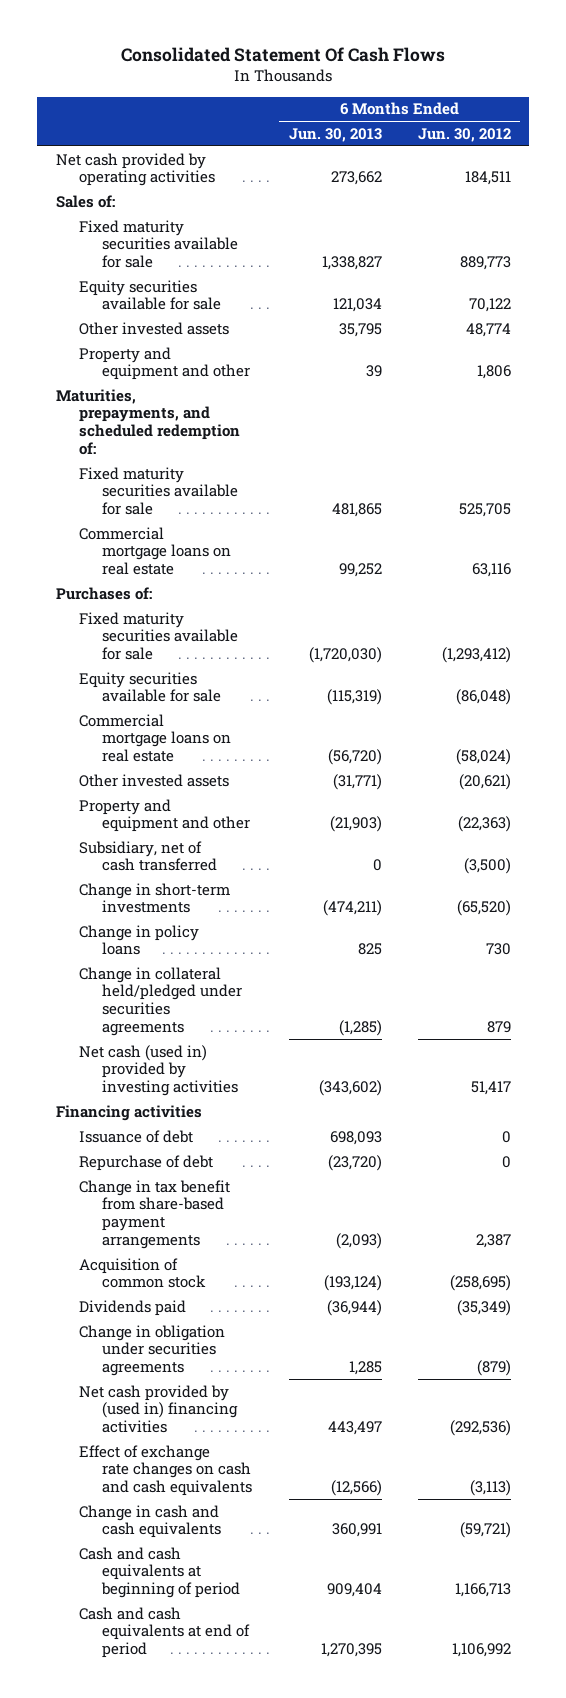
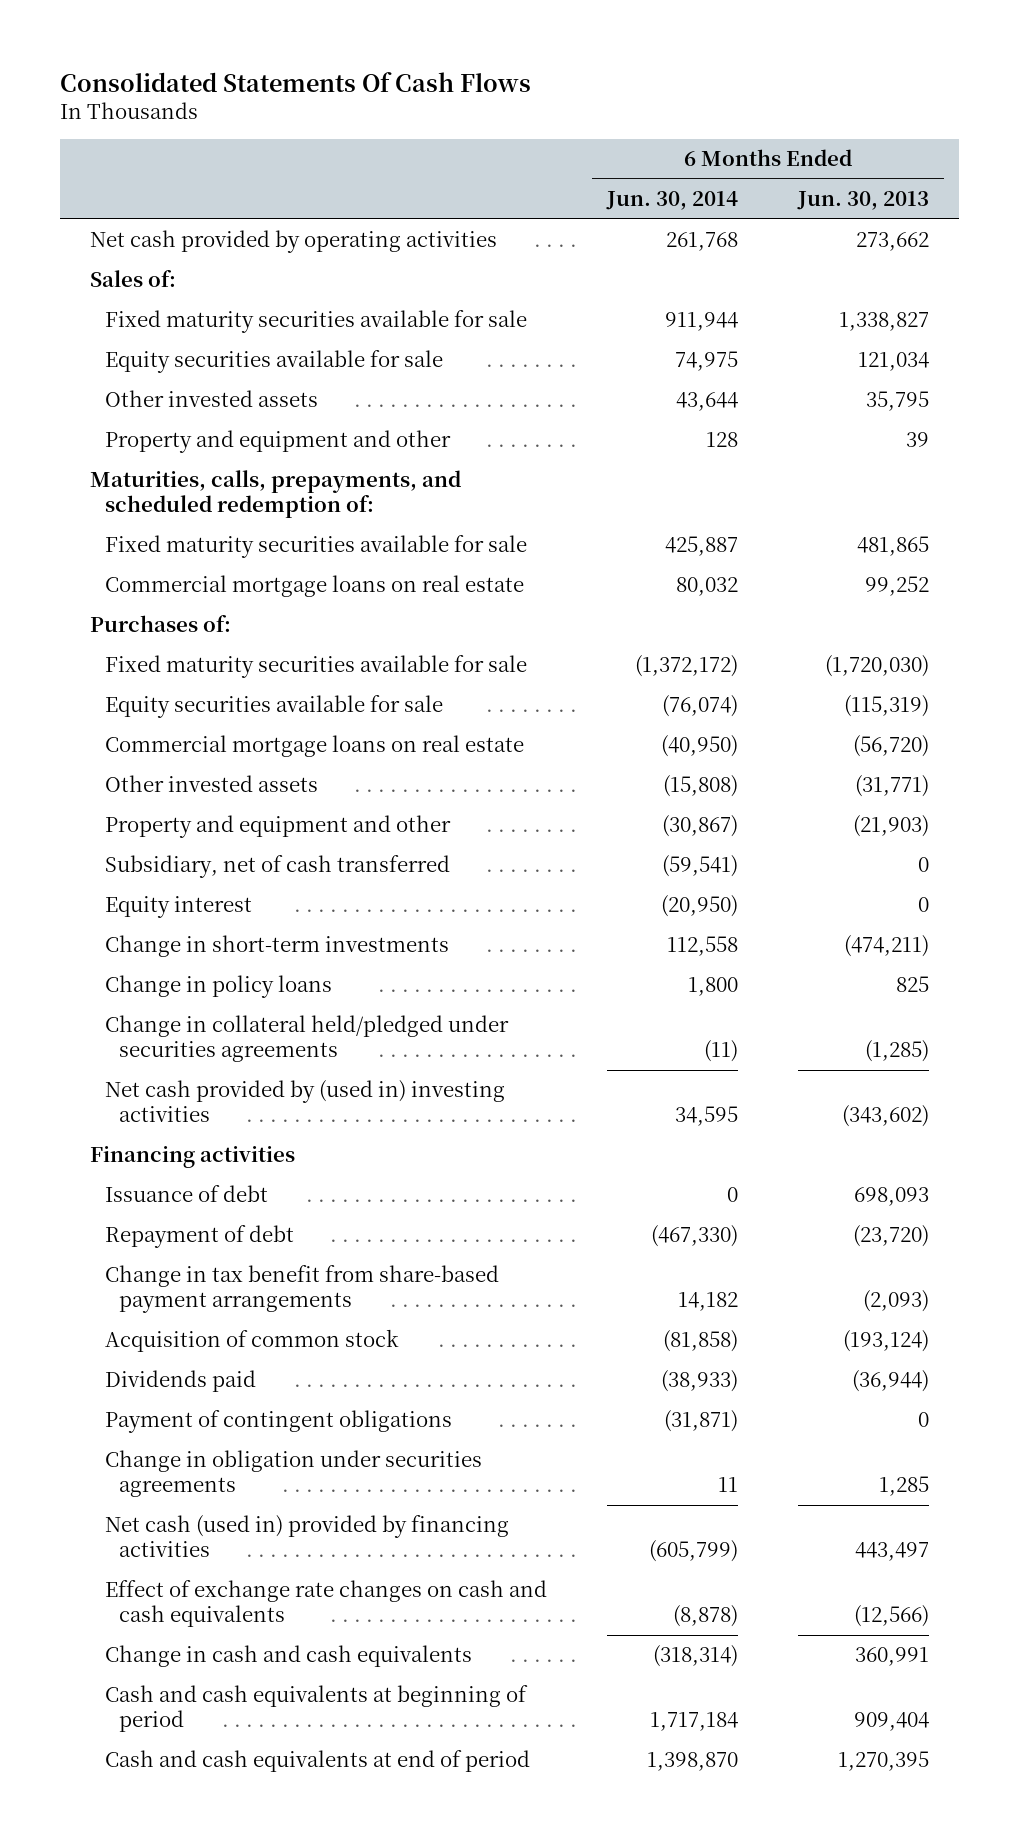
[121,46,446,62] Consolidated Statement Of Cash Flows -> [60,71,532,92] Consolidated Statements Of Cash Flows
[417,128,511,143] Jun. 30, 2012 -> none
none -> [605,191,738,211] Jun. 30, 2014
[55,388,240,455] Maturities, prepayments, and scheduled redemption of: -> [90,470,462,519] Maturities, calls, prepayments, and scheduled redemption of:
none -> [104,896,252,919] Equity interest
[78,1044,239,1097] Net cash (used in) provided by investing activities -> [104,1080,505,1123] Net cash provided by (used in) investing activities
[78,1154,213,1171] Repurchase of debt -> [104,1225,294,1249] Repayment of debt
none -> [104,1410,452,1434] Payment of contingent obligations
[78,1384,239,1434] Net cash provided by (used in) financing activities -> [104,1515,509,1558] Net cash (used in) provided by financing activities

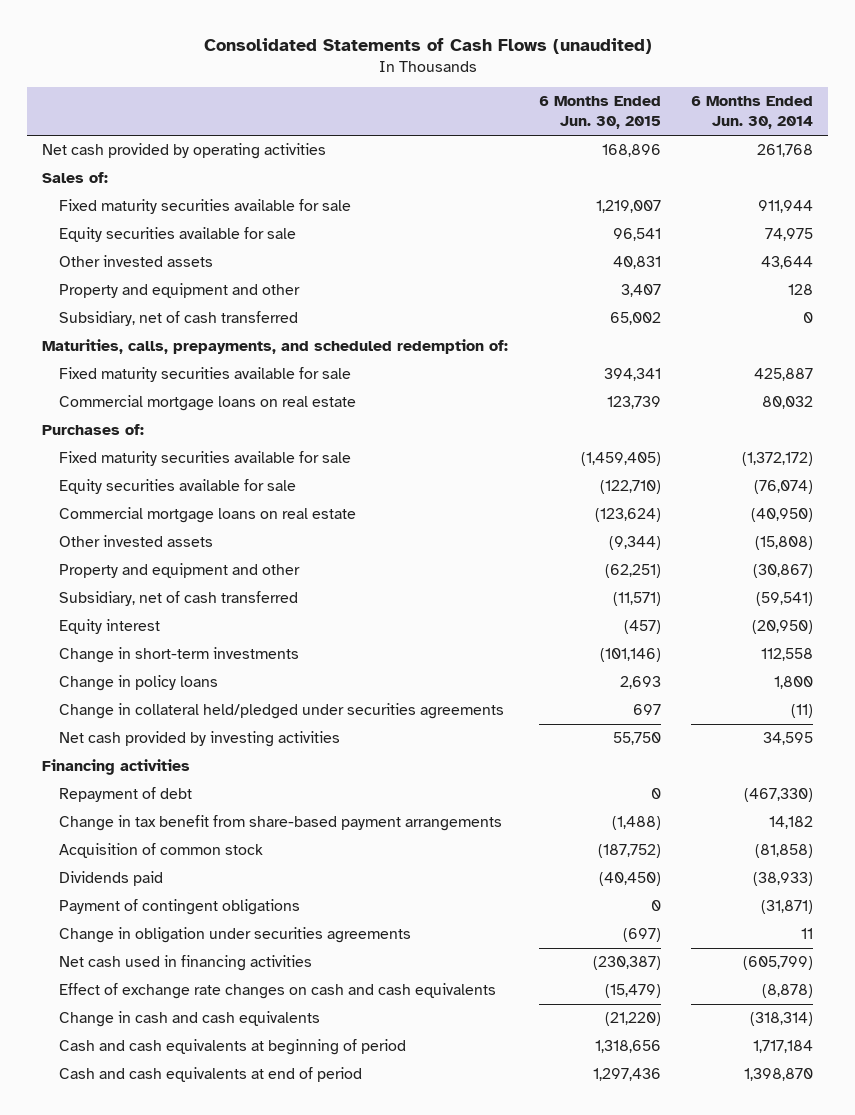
[60,71,532,92] Consolidated Statements Of Cash Flows -> [203,37,652,54] Consolidated Statements of Cash Flows (unaudited)
[796,191,929,211] Jun. 30, 2013 -> none
none -> [538,96,661,130] 6 Months Ended Jun. 30, 2015
none -> [59,311,299,327] Subsidiary, net of cash transferred
[104,1080,505,1123] Net cash provided by (used in) investing activities -> [59,731,341,748] Net cash provided by investing activities
[104,1185,268,1203] Issuance of debt -> none
[104,1515,509,1558] Net cash (used in) provided by financing activities -> [59,955,313,972] Net cash used in financing activities

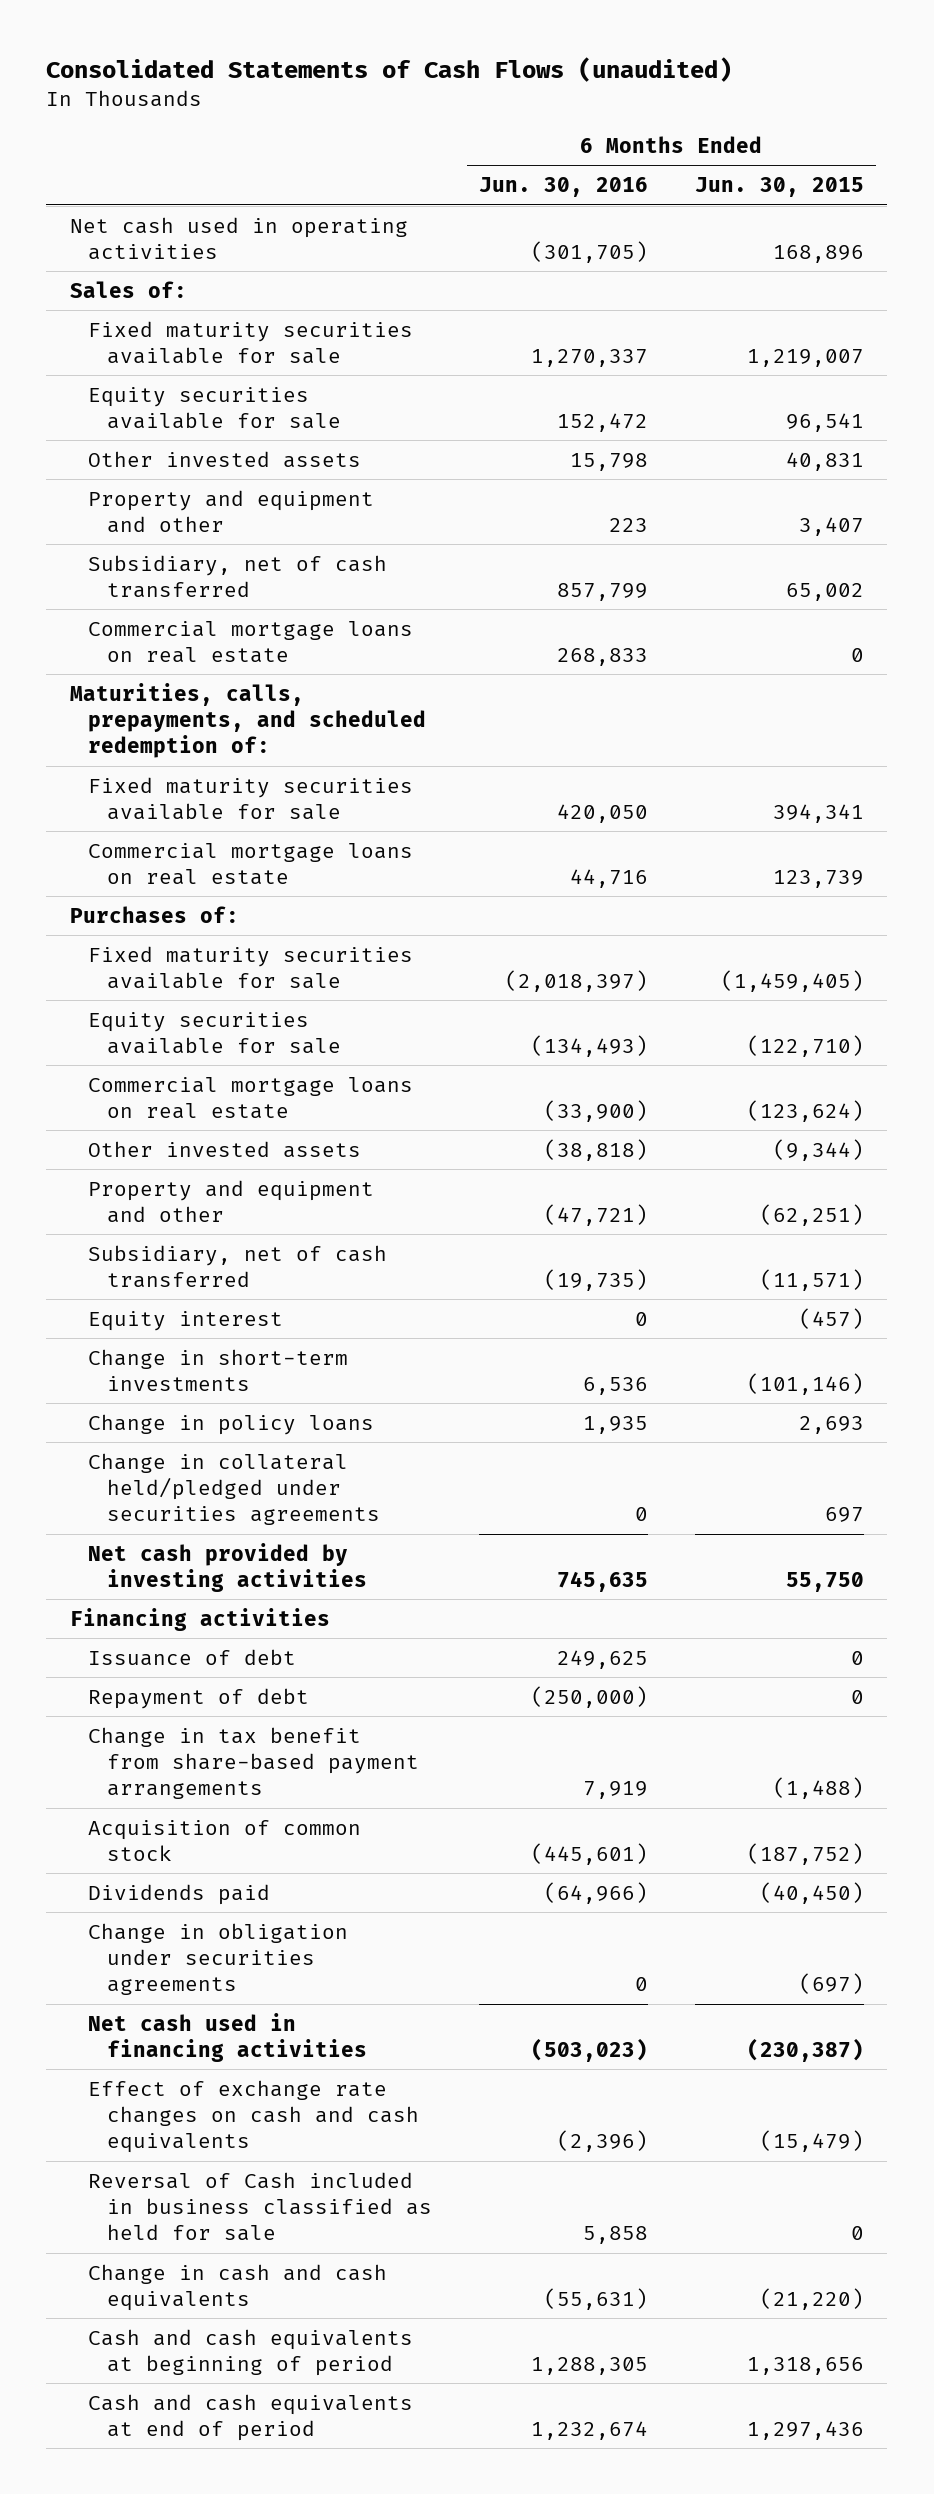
[691,96,814,130] 6 Months Ended Jun. 30, 2014 -> none
none -> [478,177,648,198] Jun. 30, 2016
[42,143,327,160] Net cash provided by operating activities -> [69,216,408,260] Net cash used in operating activities
none -> [88,620,414,663] Commercial mortgage loans on real estate
none -> [88,1648,297,1666] Issuance of debt
[59,899,301,916] Payment of contingent obligations -> none
none -> [88,2171,432,2242] Reversal of Cash included in business classified as held for sale

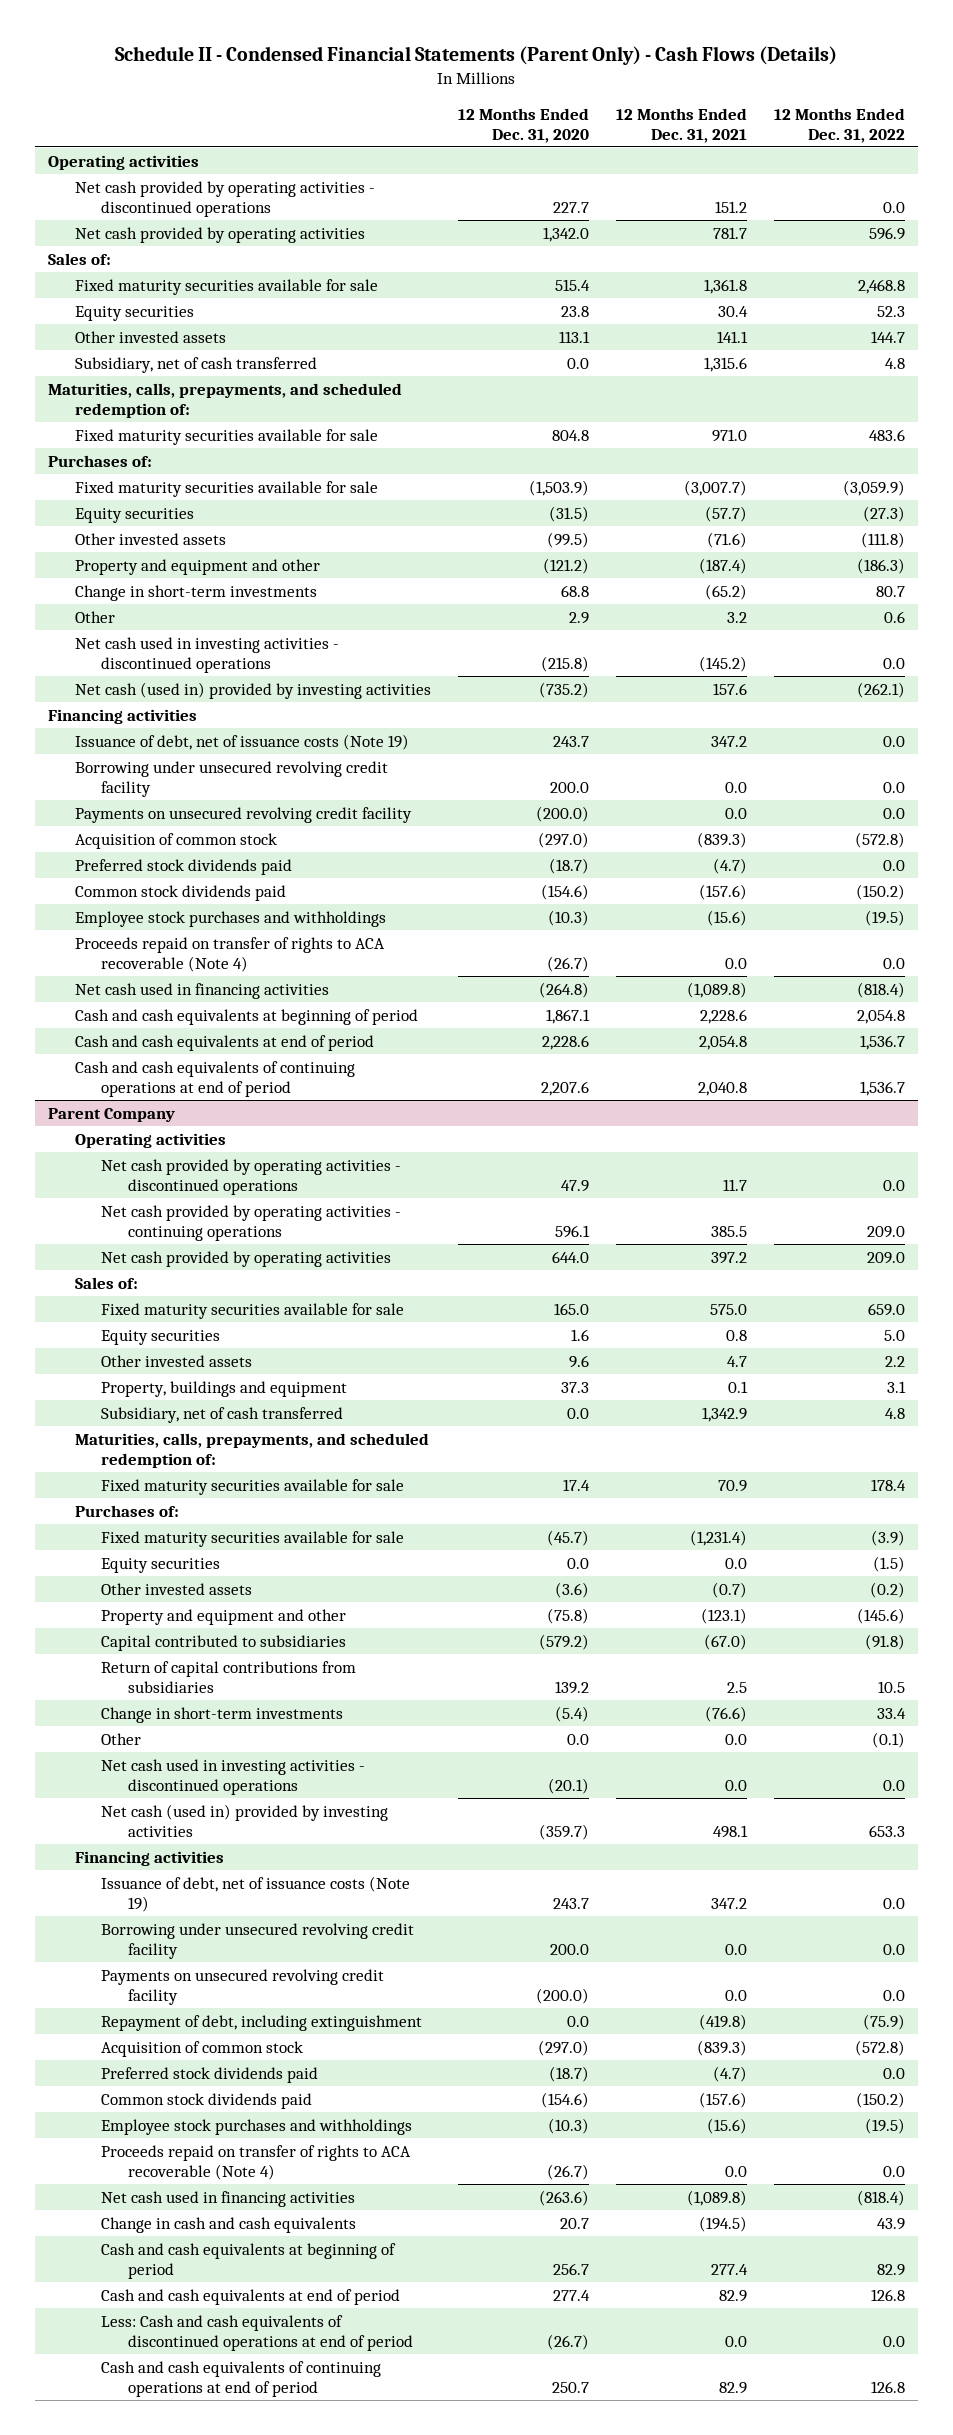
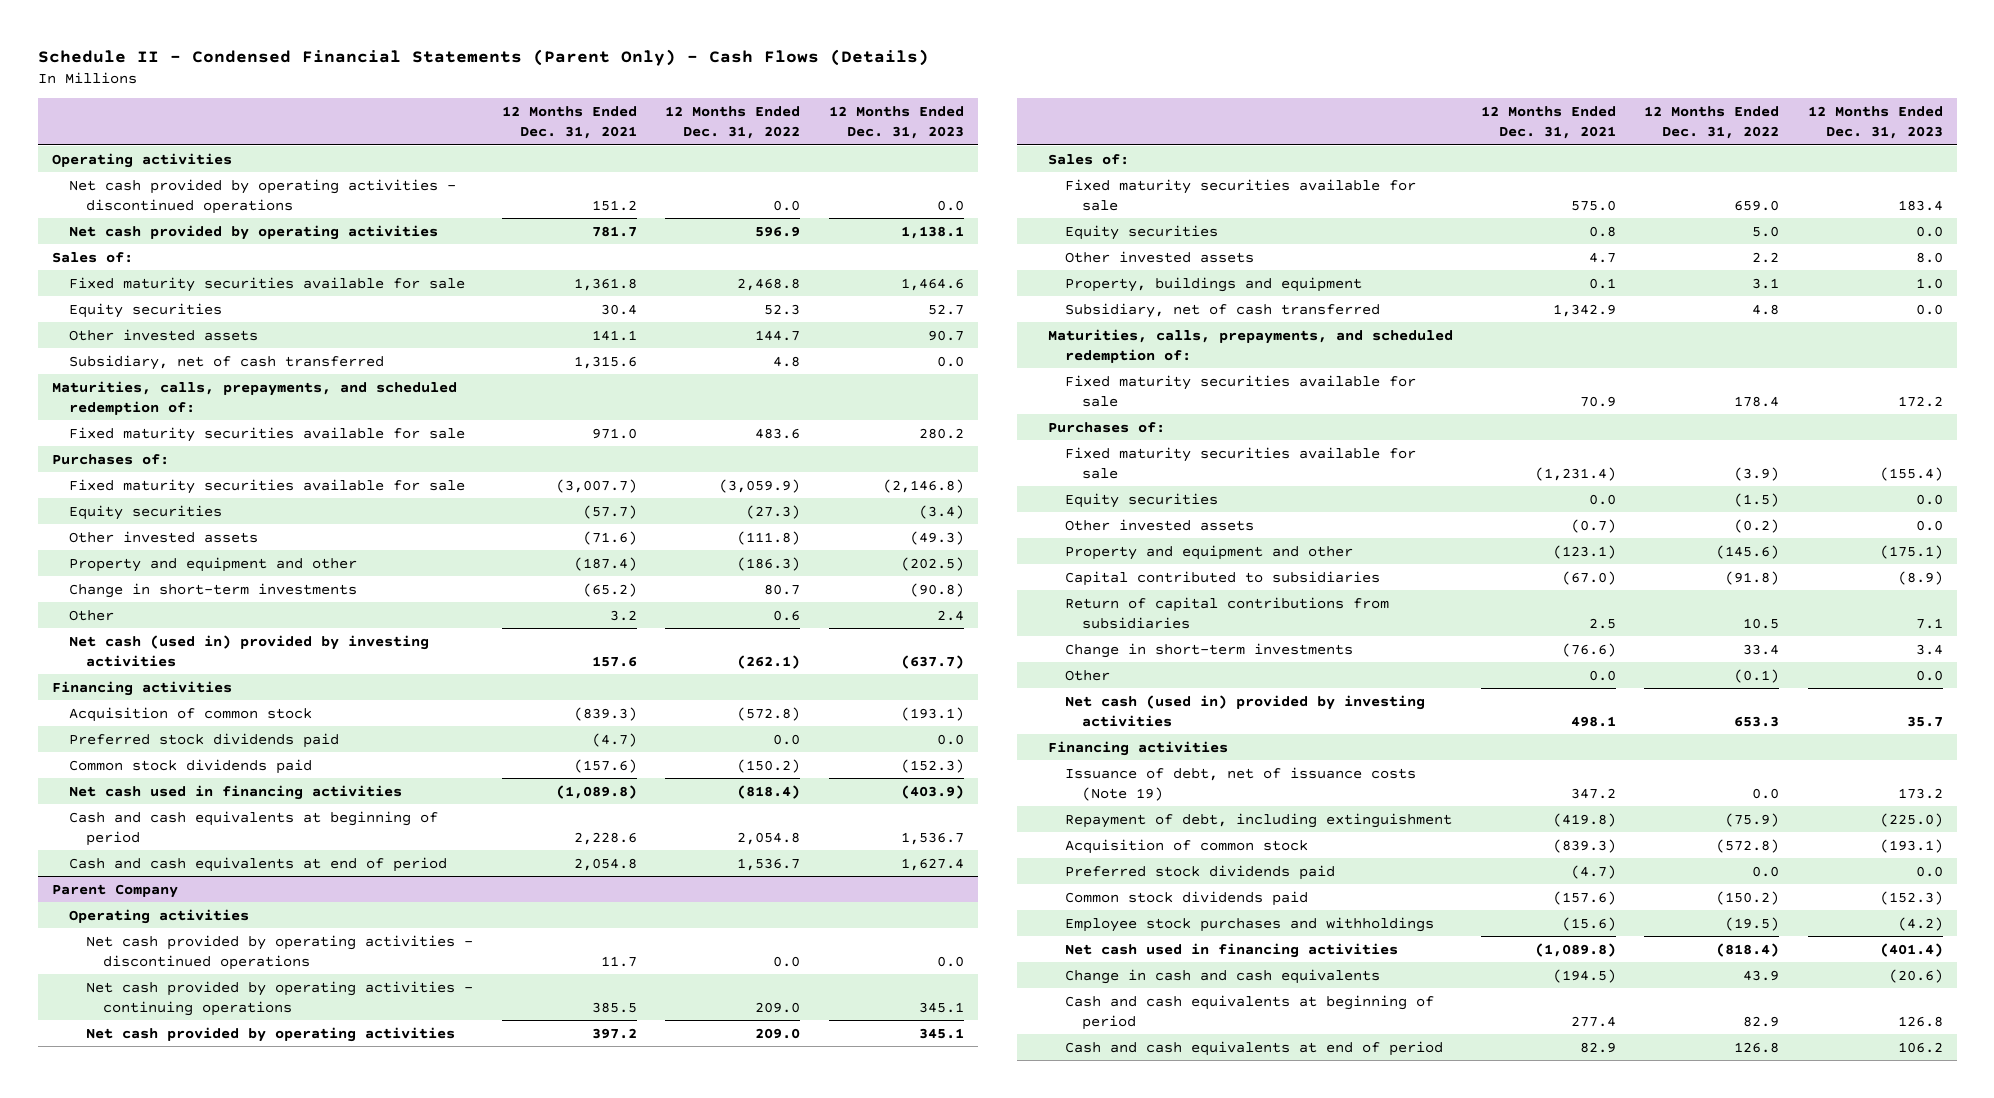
[457,107,589,143] 12 Months Ended Dec. 31, 2020 -> none
none -> [828,106,964,140] 12 Months Ended Dec. 31, 2023
[74,636,339,673] Net cash used in investing activities - discontinued operations -> none
[74,733,409,750] Issuance of debt, net of issuance costs (Note 19) -> none
[74,760,388,797] Borrowing under unsecured revolving credit facility -> none
[74,806,412,823] Payments on unsecured revolving credit facility -> none
[74,910,386,927] Employee stock purchases and withholdings -> none
[74,936,385,972] Proceeds repaid on transfer of rights to ACA recoverable (Note 4) -> none
[74,1060,355,1097] Cash and cash equivalents of continuing operations at end of period -> none
[101,1758,366,1795] Net cash used in investing activities - discontinued operations -> none
[101,1922,415,1959] Borrowing under unsecured revolving credit facility -> none
[101,1968,385,2005] Payments on unsecured revolving credit facility -> none
[101,2144,412,2180] Proceeds repaid on transfer of rights to ACA recoverable (Note 4) -> none
[101,2314,413,2351] Less: Cash and cash equivalents of discontinued operations at end of period -> none
[101,2360,382,2397] Cash and cash equivalents of continuing operations at end of period -> none

